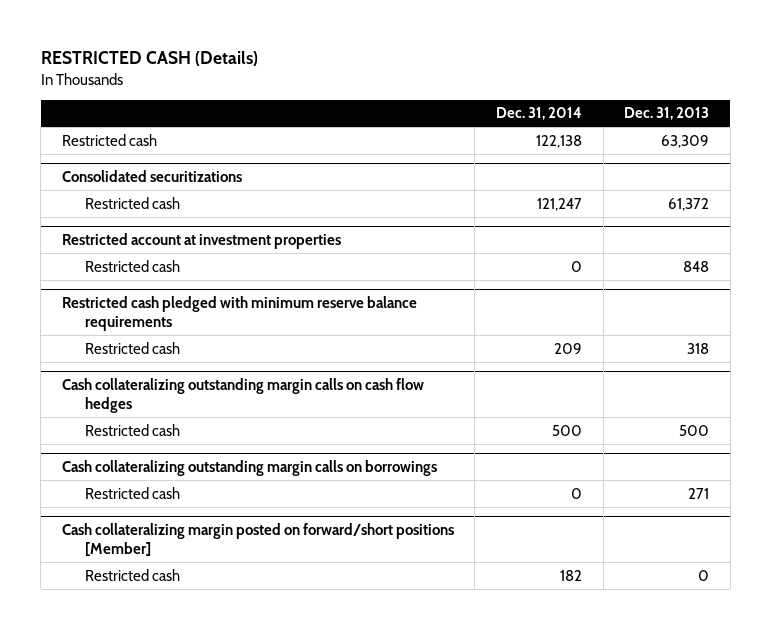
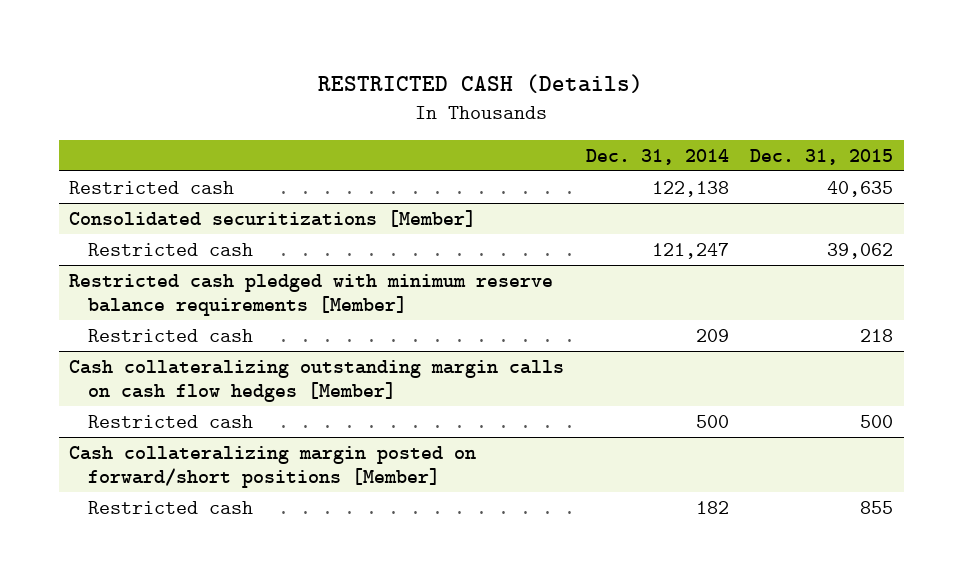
[624,107,710,121] Dec. 31, 2013 -> none
none -> [750,148,894,165] Dec. 31, 2015
[61,170,242,183] Consolidated securitizations -> [69,209,477,227] Consolidated securitizations [Member]
[61,233,341,250] Restricted account at investment properties -> none
[84,259,180,272] Restricted cash -> none
[61,296,417,331] Restricted cash pledged with minimum reserve balance requirements -> [69,273,554,317] Restricted cash pledged with minimum reserve balance requirements [Member]
[61,378,424,413] Cash collateralizing outstanding margin calls on cash flow hedges -> [69,359,565,403] Cash collateralizing outstanding margin calls on cash flow hedges [Member]
[61,460,437,477] Cash collateralizing outstanding margin calls on borrowings -> none
[84,486,180,499] Restricted cash -> none

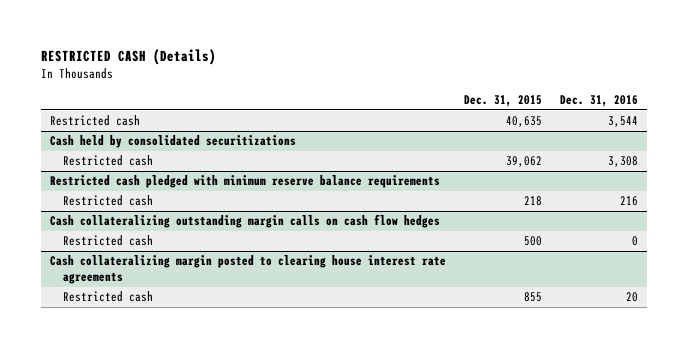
[585,148,729,165] Dec. 31, 2014 -> none
none -> [560,95,639,108] Dec. 31, 2016
[69,209,477,227] Consolidated securitizations [Member] -> [50,135,297,149] Cash held by consolidated securitizations
[69,273,554,317] Restricted cash pledged with minimum reserve balance requirements [Member] -> [50,175,441,189] Restricted cash pledged with minimum reserve balance requirements
[69,359,565,403] Cash collateralizing outstanding margin calls on cash flow hedges [Member] -> [50,214,441,229] Cash collateralizing outstanding margin calls on cash flow hedges
[69,445,477,489] Cash collateralizing margin posted on forward/short positions [Member] -> [50,255,447,285] Cash collateralizing margin posted to clearing house interest rate agreements

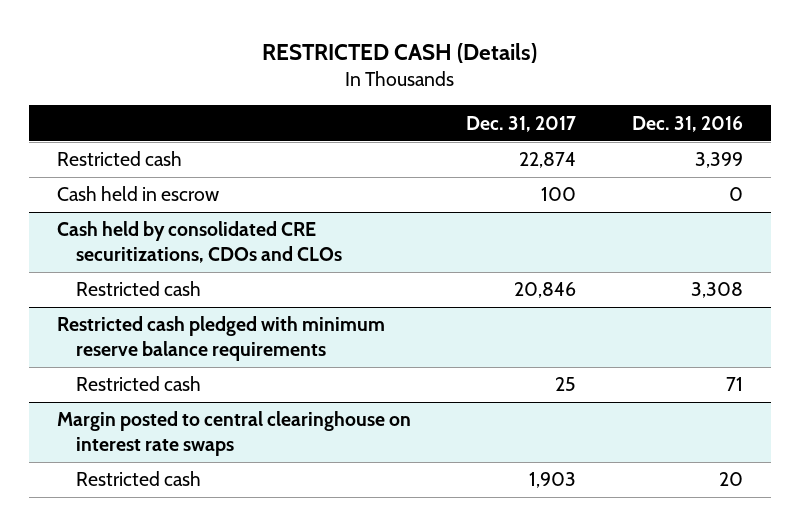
[464,95,543,108] Dec. 31, 2015 -> none
none -> [466,115,577,132] Dec. 31, 2017
[608,116,639,128] 3,544 -> [695,152,744,169] 3,399
none -> [56,186,219,202] Cash held in escrow
[50,135,297,149] Cash held by consolidated securitizations -> [56,221,342,264] Cash held by consolidated CRE securitizations, CDOs and CLOs
[50,214,441,229] Cash collateralizing outstanding margin calls on cash flow hedges -> none
[63,235,154,247] Restricted cash -> none
[620,196,639,207] 216 -> [726,377,744,392] 71
[50,255,447,285] Cash collateralizing margin posted to clearing house interest rate agreements -> [56,411,411,457] Margin posted to central clearinghouse on interest rate swaps

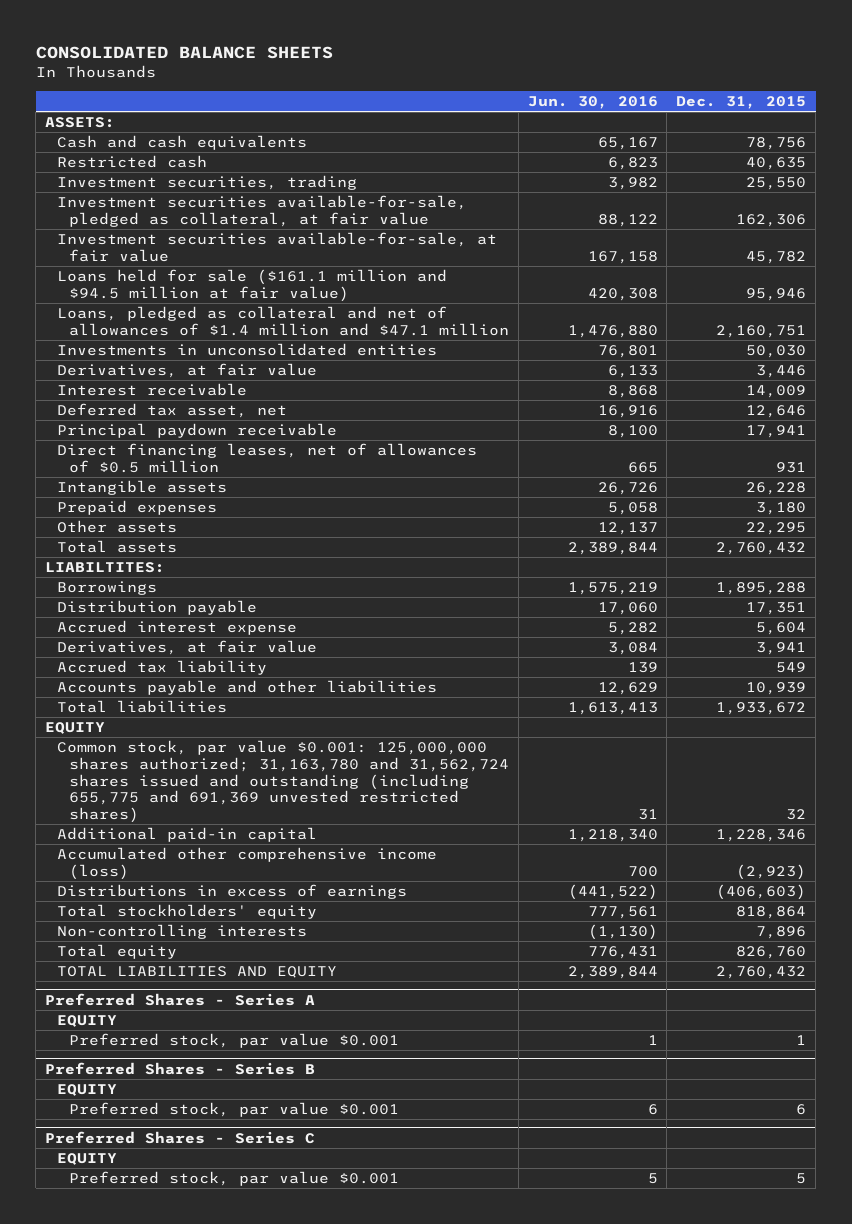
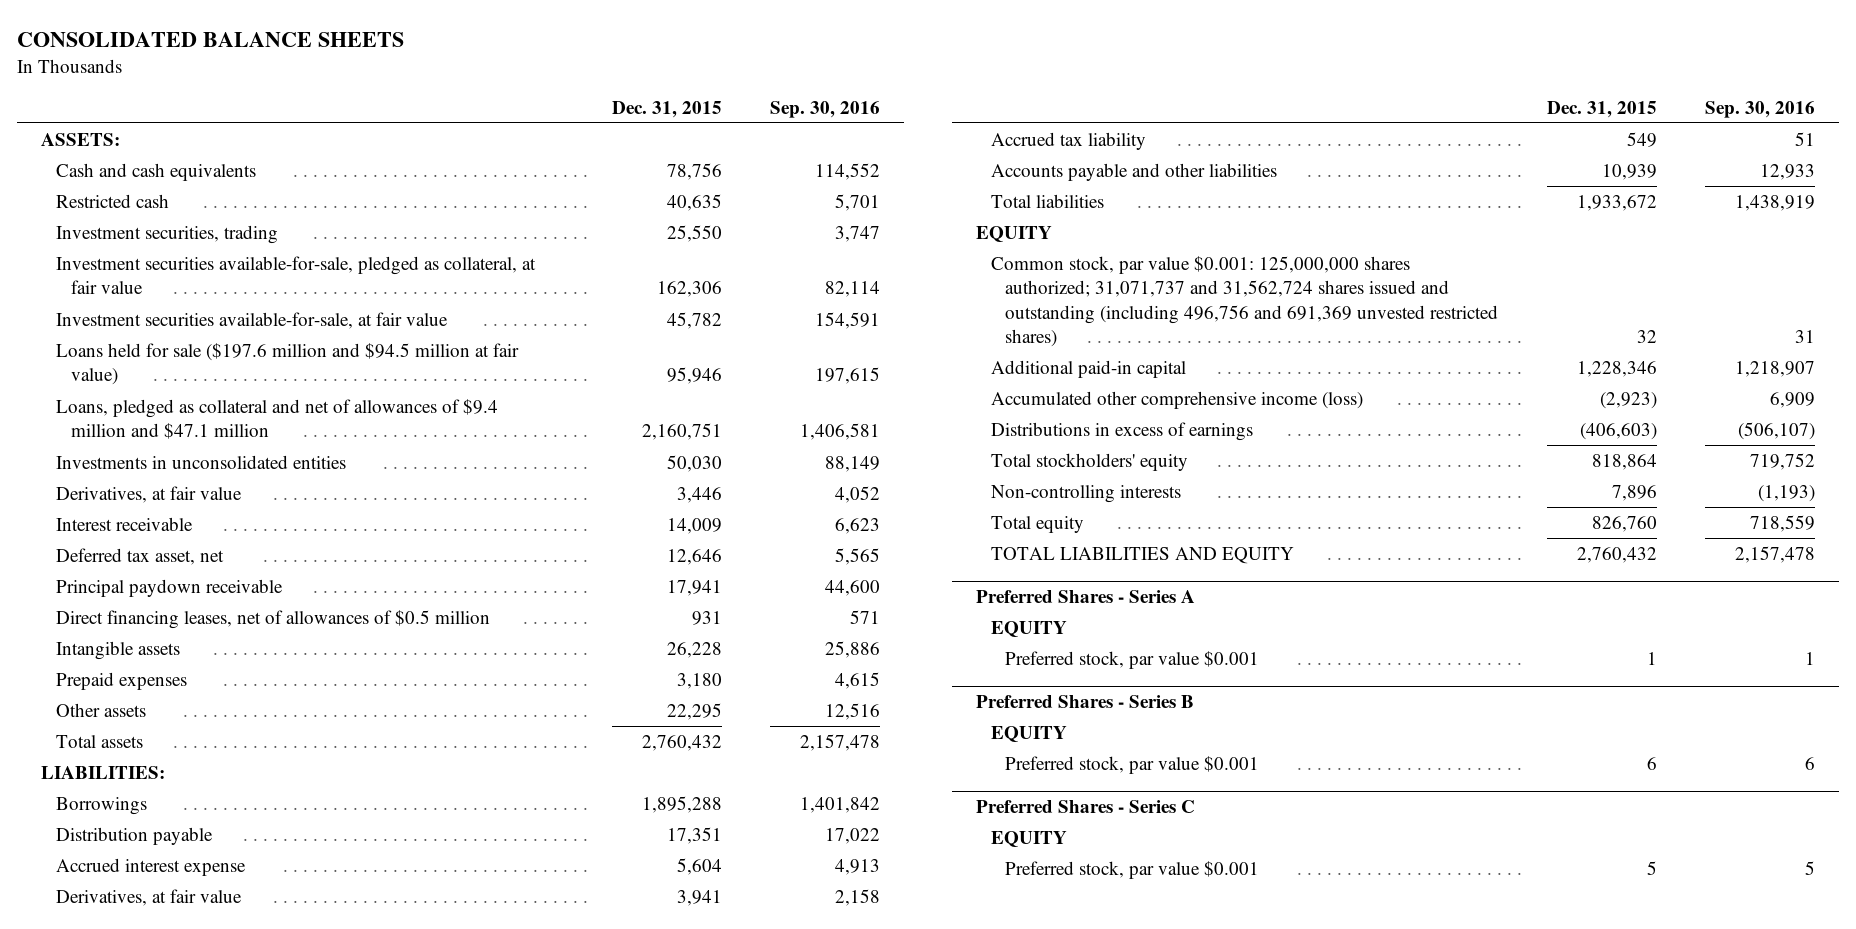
[527,95,658,109] Jun. 30, 2016 -> none
none -> [770,100,881,118] Sep. 30, 2016
[57,269,448,302] Loans held for sale ($161.1 million and $94.5 million at fair value) -> [56,342,520,386] Loans held for sale ($197.6 million and $94.5 million at fair value)
[57,306,509,336] Loans, pledged as collateral and net of allowances of $1.4 million and $47.1 million -> [56,398,499,440] Loans, pledged as collateral and net of allowances of $9.4 million and $47.1 million
[45,562,166,574] LIABILTITES: -> [41,765,166,779] LIABILITIES:
[57,740,509,824] Common stock, par value $0.001: 125,000,000 shares authorized; 31,163,780 and 31,562,724 shares issued and outstanding (including 655,775 and 691,369 unvested restricted shares) -> [990,255,1499,347] Common stock, par value $0.001: 125,000,000 shares authorized; 31,071,737 and 31,562,724 shares issued and outstanding (including 496,756 and 691,369 unvested restricted shares)

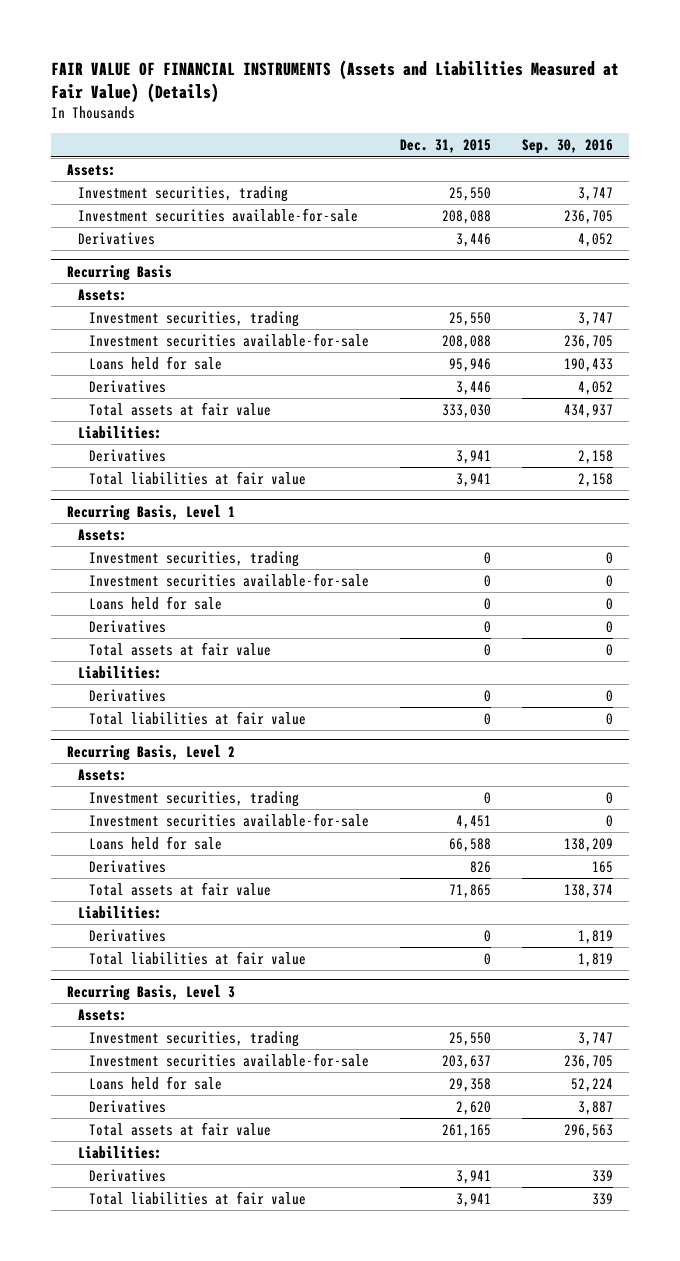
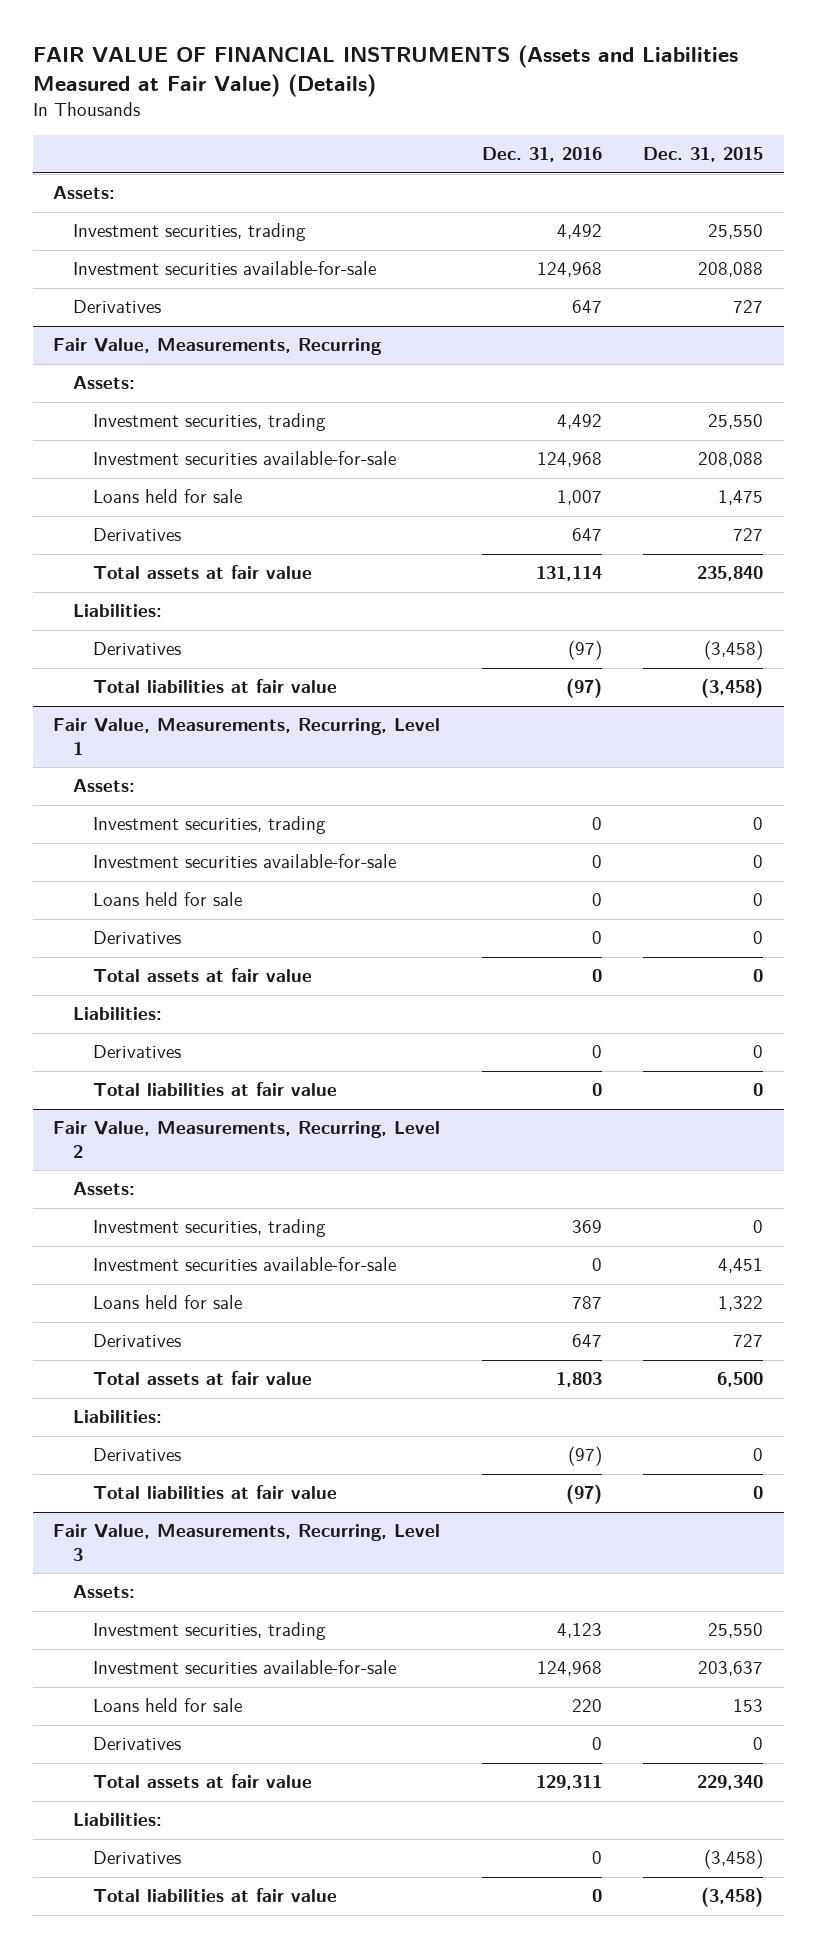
[522,139,614,155] Sep. 30, 2016 -> none
none -> [481,147,602,163] Dec. 31, 2016
[456,232,492,247] 3,446 -> [733,300,764,314] 727
[66,264,172,281] Recurring Basis -> [53,338,383,356] Fair Value, Measurements, Recurring
[449,357,492,372] 95,946 -> [718,490,764,506] 1,475
[456,380,492,395] 3,446 -> [733,528,764,542] 727
[442,403,492,418] 333,030 -> [697,566,764,582] 235,840
[66,504,235,521] Recurring Basis, Level 1 -> none
[456,449,492,464] 3,941 -> [704,640,764,661] (3,458)
[456,472,492,487] 3,941 -> [701,678,764,699] (3,458)
none -> [53,718,441,756] Fair Value, Measurements, Recurring, Level 1
[66,744,235,761] Recurring Basis, Level 2 -> none
none -> [53,1121,441,1159] Fair Value, Measurements, Recurring, Level 2
[449,837,492,852] 66,588 -> [718,1296,764,1312] 1,322
[470,860,492,873] 826 -> [733,1334,764,1348] 727
[449,883,492,898] 71,865 -> [717,1372,764,1388] 6,500
[66,984,235,1001] Recurring Basis, Level 3 -> none
none -> [53,1524,441,1562] Fair Value, Measurements, Recurring, Level 3
[449,1077,492,1092] 29,358 -> [733,1699,764,1713] 153
[456,1100,492,1115] 2,620 -> [753,1737,764,1751] 0
[442,1123,492,1138] 261,165 -> [697,1775,764,1791] 229,340
[456,1169,492,1184] 3,941 -> [704,1849,764,1870] (3,458)
[456,1192,492,1207] 3,941 -> [701,1887,764,1908] (3,458)

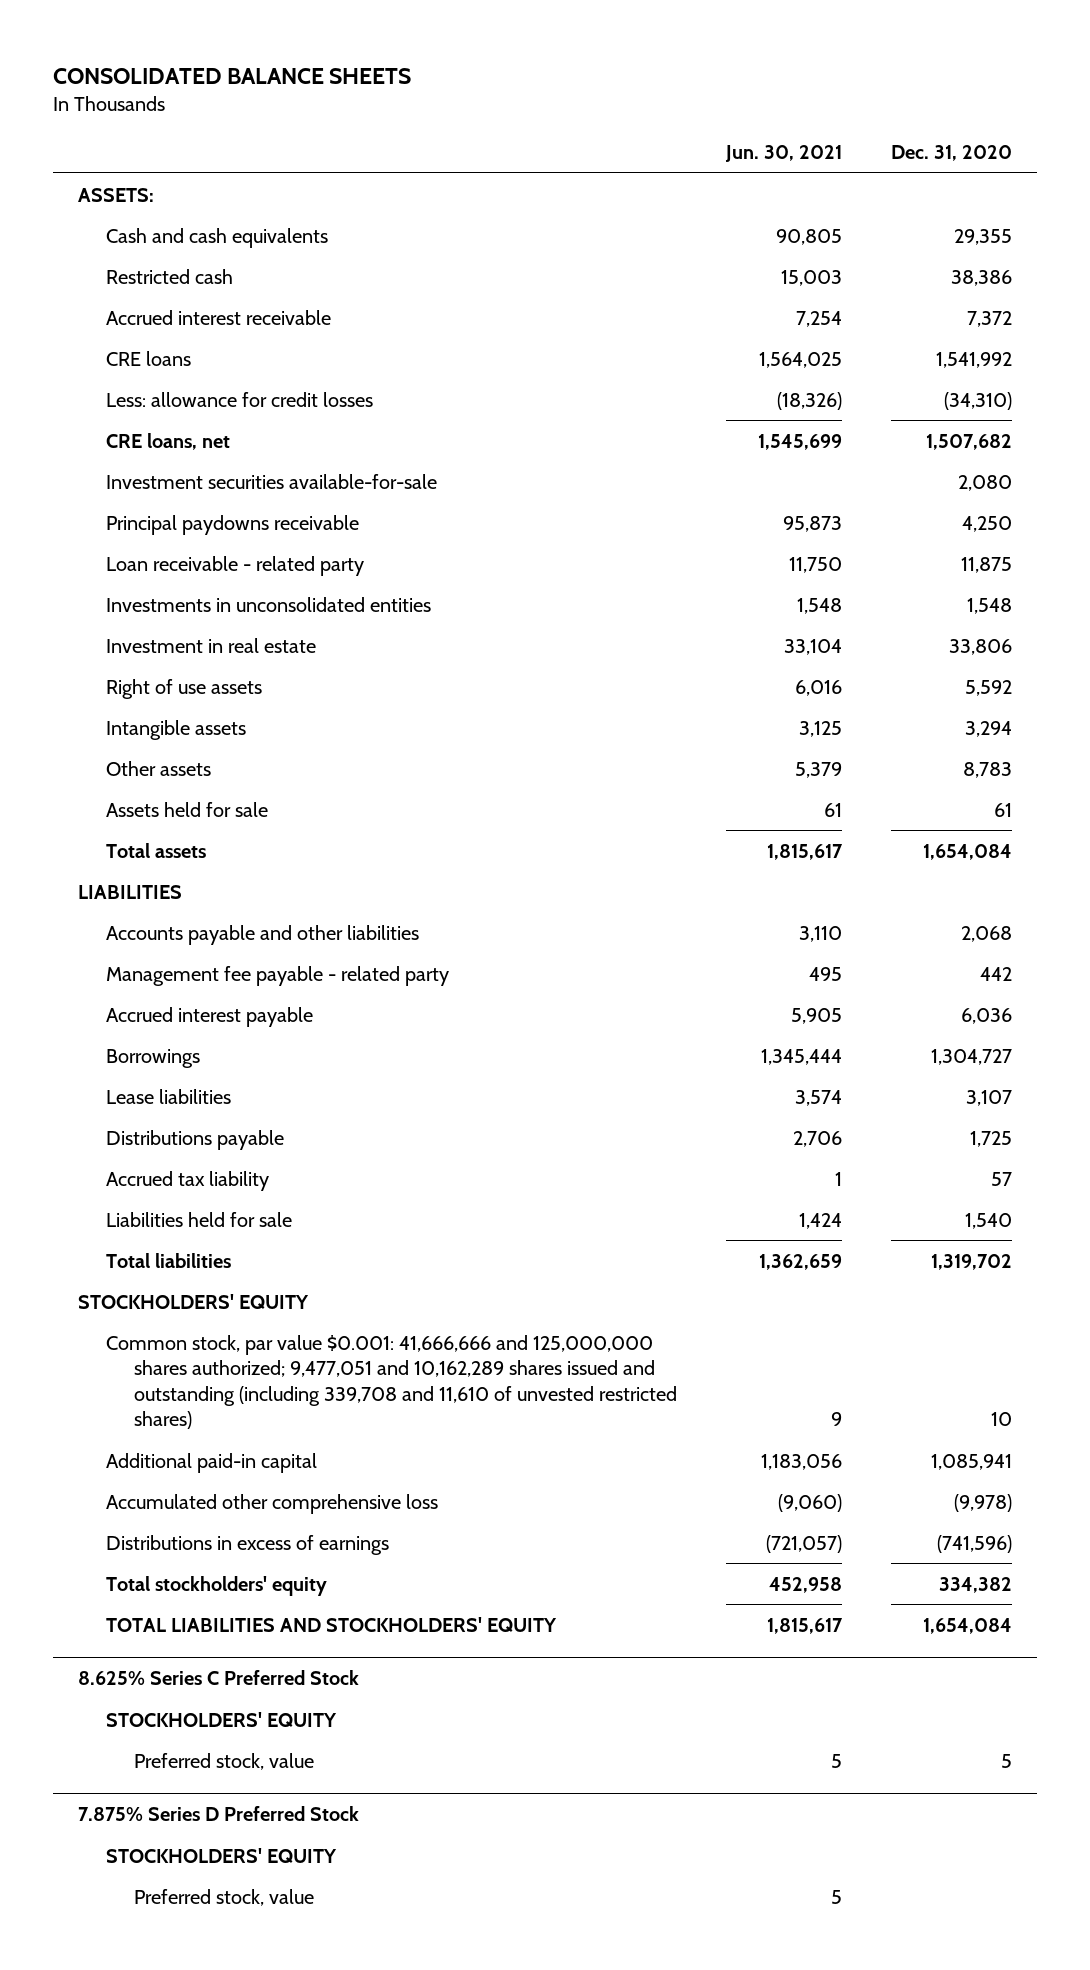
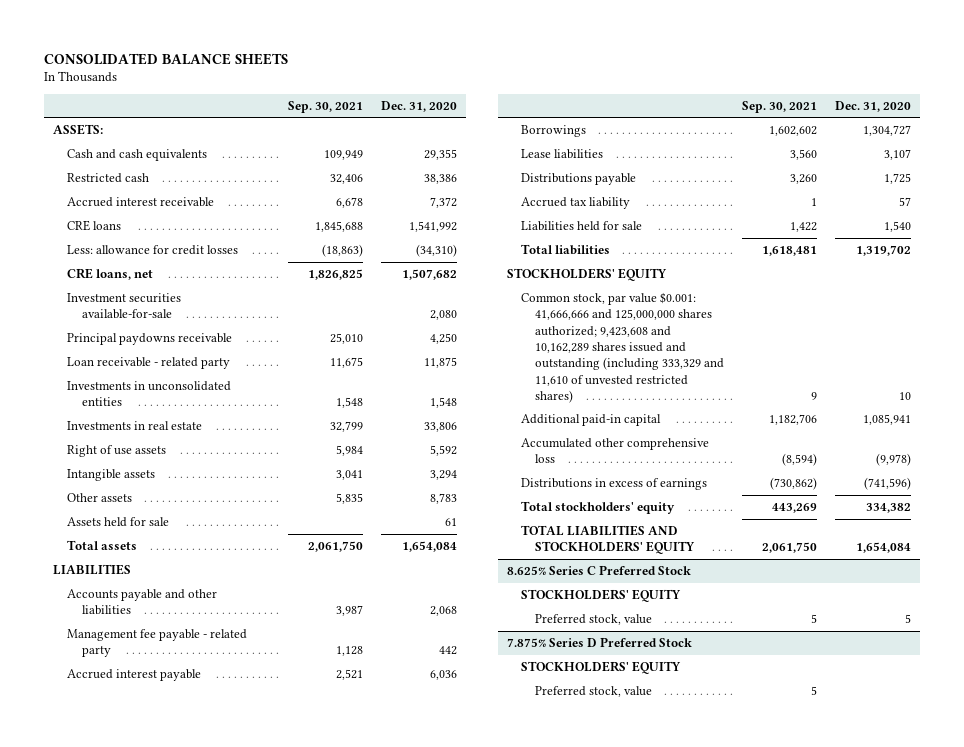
[724,145,842,163] Jun. 30, 2021 -> none
none -> [288,100,364,113] Sep. 30, 2021
[105,637,316,653] Investment in real estate -> [67,420,203,430] Investments in real estate
[105,1334,677,1430] Common stock, par value $0.001: 41,666,666 and 125,000,000 shares authorized; 9,477,051 and 10,162,289 shares issued and outstanding (including 339,708 and 11,610 of unvested restricted shares) -> [520,291,725,403] Common stock, par value $0.001: 41,666,666 and 125,000,000 shares authorized; 9,423,608 and 10,162,289 shares issued and outstanding (including 333,329 and 11,610 of unvested restricted shares)

